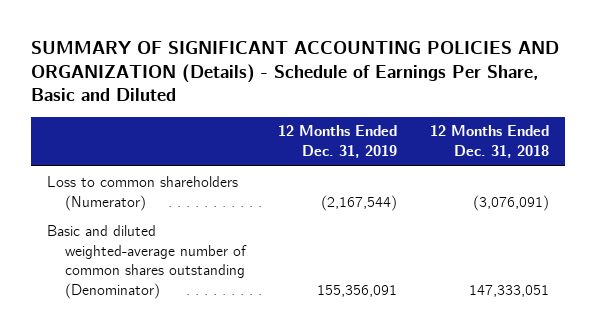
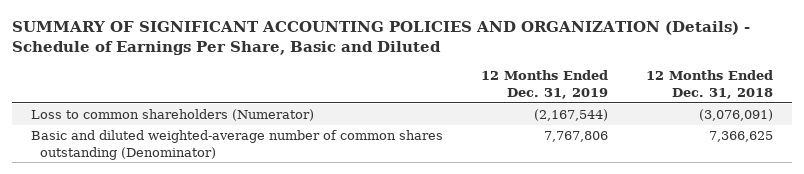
[317,285,398,298] 155,356,091 -> [543,131,608,143] 7,767,806
[468,285,549,298] 147,333,051 -> [708,131,773,143] 7,366,625

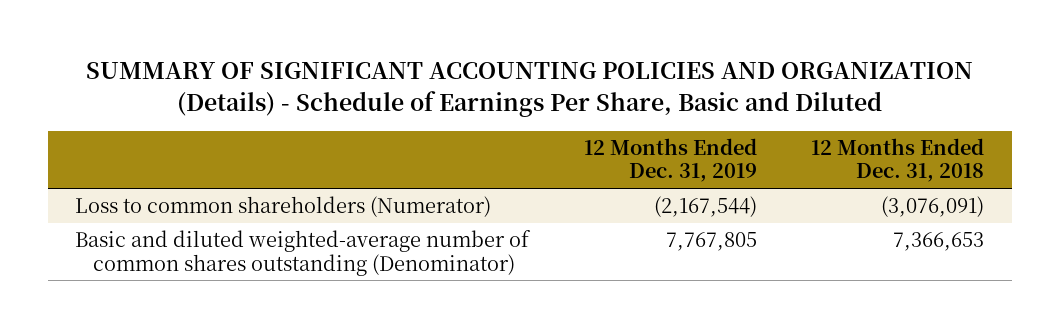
[543,131,608,143] 7,767,806 -> [665,232,757,252] 7,767,805
[708,131,773,143] 7,366,625 -> [893,232,985,252] 7,366,653

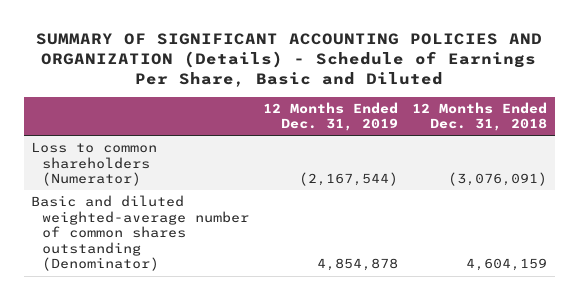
[665,232,757,252] 7,767,805 -> [316,258,398,272] 4,854,878
[893,232,985,252] 7,366,653 -> [466,258,548,272] 4,604,159

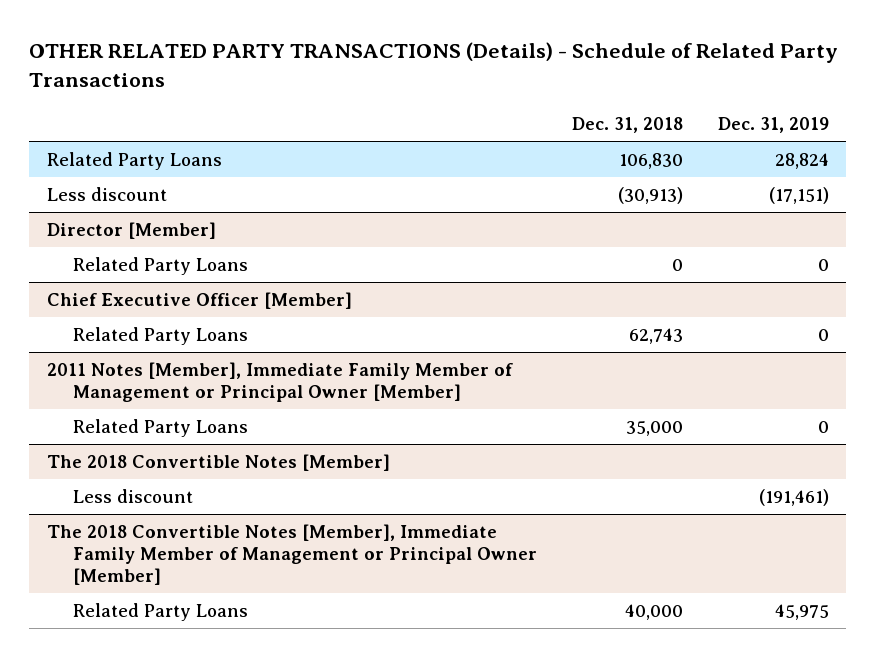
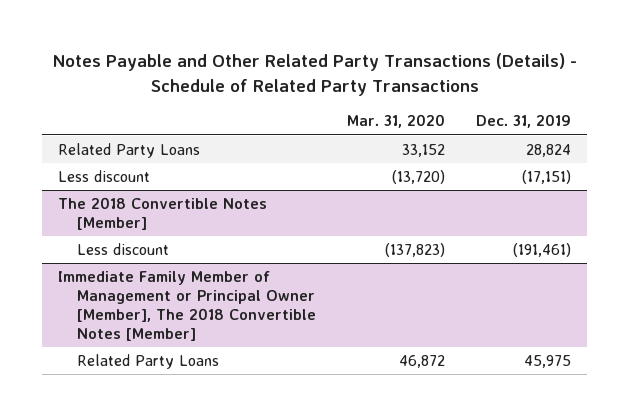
[29,42,839,88] OTHER RELATED PARTY TRANSACTIONS (Details) - Schedule of Related Party Transactions -> [52,53,577,96] Notes Payable and Other Related Party Transactions (Details) - Schedule of Related Party Transactions
[571,116,683,133] Dec. 31, 2018 -> none
none -> [347,114,446,129] Mar. 31, 2020
[46,222,216,240] Director [Member] -> none
[73,257,249,276] Related Party Loans -> none
[46,292,352,310] Chief Executive Officer [Member] -> none
[73,327,249,346] Related Party Loans -> none
[46,362,513,403] 2011 Notes [Member], Immediate Family Member of Management or Principal Owner [Member] -> none
[73,419,249,438] Related Party Loans -> none
[46,524,538,586] The 2018 Convertible Notes [Member], Immediate Family Member of Management or Principal Owner [Member] -> [57,270,317,341] Immediate Family Member of Management or Principal Owner [Member], The 2018 Convertible Notes [Member]

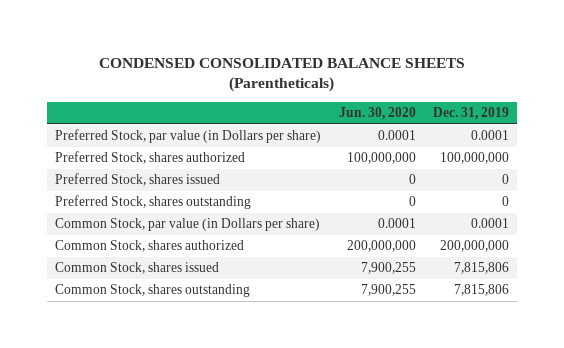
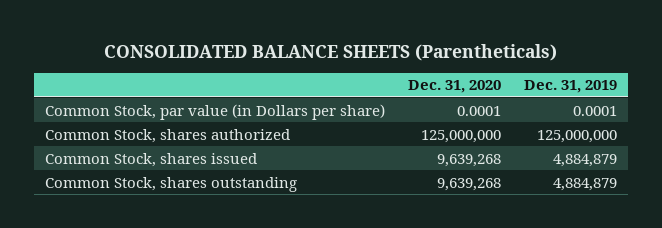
[99,57,466,93] CONDENSED CONSOLIDATED BALANCE SHEETS (Parentheticals) -> [104,43,558,61] CONSOLIDATED BALANCE SHEETS (Parentheticals)
[338,107,416,121] Jun. 30, 2020 -> none
none -> [408,80,502,94] Dec. 31, 2020
[55,129,322,144] Preferred Stock, par value (in Dollars per share) -> none
[55,151,246,165] Preferred Stock, shares authorized -> none
[55,173,221,187] Preferred Stock, shares issued -> none
[55,195,252,210] Preferred Stock, shares outstanding -> none
[439,240,509,253] 200,000,000 -> [536,129,617,143] 125,000,000
[453,262,509,275] 7,815,806 -> [552,153,617,167] 4,884,879
[453,284,509,297] 7,815,806 -> [552,177,617,191] 4,884,879

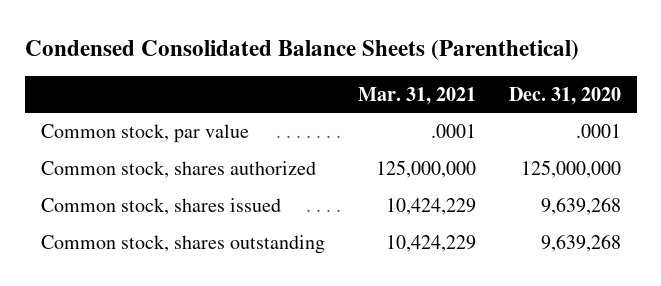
[104,43,558,61] CONSOLIDATED BALANCE SHEETS (Parentheticals) -> [24,39,579,60] Condensed Consolidated Balance Sheets (Parenthetical)
[523,80,617,94] Dec. 31, 2019 -> none
none -> [357,86,476,105] Mar. 31, 2021
[45,103,386,120] Common Stock, par value (in Dollars per share) -> [40,123,249,143] Common stock, par value
[457,105,502,116] 0.0001 -> [575,123,621,138] .0001
[45,128,291,143] Common Stock, shares authorized -> [40,160,316,178] Common stock, shares authorized
[45,152,258,167] Common Stock, shares issued -> [40,197,281,215] Common stock, shares issued
[45,176,298,192] Common Stock, shares outstanding -> [40,234,325,254] Common stock, shares outstanding

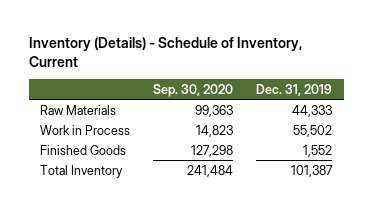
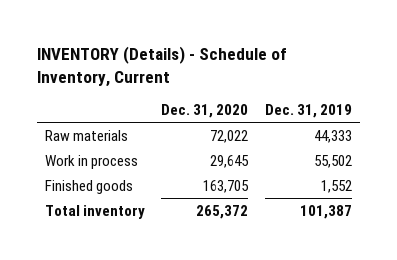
[28,36,302,67] Inventory (Details) - Schedule of Inventory, Current -> [36,45,287,87] INVENTORY (Details) - Schedule of Inventory, Current
[153,83,234,97] Sep. 30, 2020 -> none
none -> [161,104,249,119] Dec. 31, 2020
[40,104,117,115] Raw Materials -> [45,129,129,141] Raw materials
[40,124,131,135] Work in Process -> [45,154,139,169] Work in process
[40,144,127,155] Finished Goods -> [45,179,134,194] Finished goods
[40,164,124,178] Total Inventory -> [45,204,146,219] Total inventory

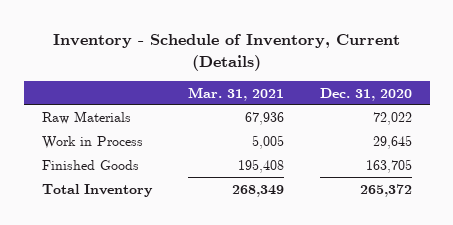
[36,45,287,87] INVENTORY (Details) - Schedule of Inventory, Current -> [52,34,400,71] Inventory - Schedule of Inventory, Current (Details)
[264,104,352,119] Dec. 31, 2019 -> none
none -> [187,86,284,101] Mar. 31, 2021
[45,129,129,141] Raw materials -> [41,110,131,124] Raw Materials
[45,154,139,169] Work in process -> [41,135,143,149] Work in Process
[45,179,134,194] Finished goods -> [41,159,139,170] Finished Goods
[45,204,146,219] Total inventory -> [41,183,153,197] Total Inventory

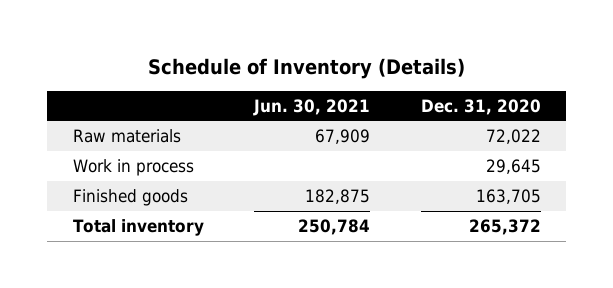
[52,34,400,71] Inventory - Schedule of Inventory, Current (Details) -> [147,57,465,79] Schedule of Inventory (Details)
[187,86,284,101] Mar. 31, 2021 -> none
none -> [253,98,371,116] Jun. 30, 2021
[41,110,131,124] Raw Materials -> [72,128,181,143] Raw materials
[41,135,143,149] Work in Process -> [72,158,194,176] Work in process
[41,159,139,170] Finished Goods -> [72,188,188,206] Finished goods
[41,183,153,197] Total Inventory -> [72,218,204,236] Total inventory

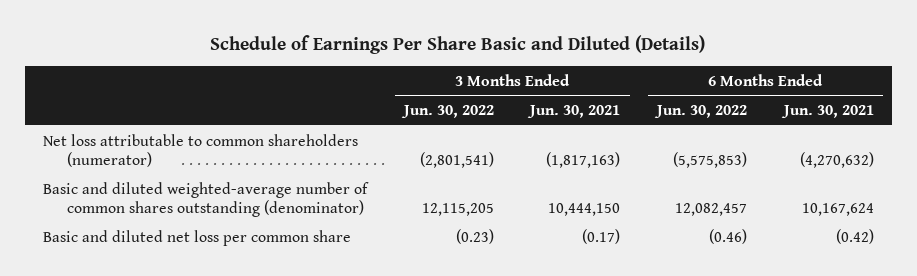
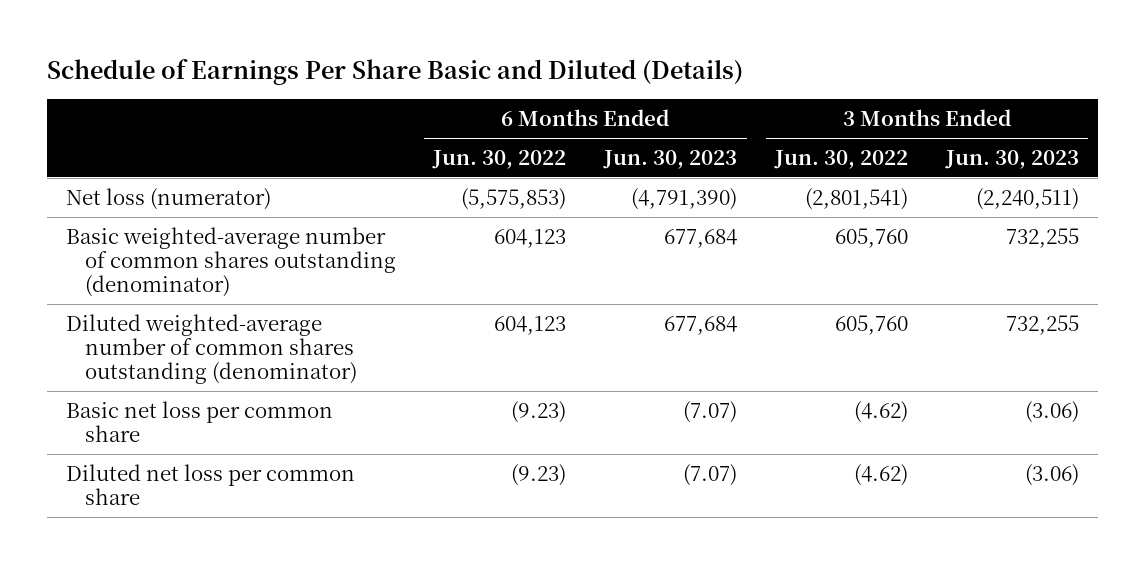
[527,105,621,119] Jun. 30, 2021 -> none
[780,105,874,119] Jun. 30, 2021 -> none
none -> [603,149,738,169] Jun. 30, 2023
none -> [944,149,1079,169] Jun. 30, 2023
[43,133,359,167] Net loss attributable to common shareholders (numerator) -> [66,187,272,210] Net loss (numerator)
[43,181,370,217] Basic and diluted weighted-average number of common shares outstanding (denominator) -> [66,226,396,297] Basic weighted-average number of common shares outstanding (denominator)
[421,202,494,216] 12,115,205 -> [834,227,908,248] 605,760
[675,202,748,216] 12,082,457 -> [494,228,567,248] 604,123
none -> [66,313,357,384] Diluted weighted-average number of common shares outstanding (denominator)
[43,229,352,246] Basic and diluted net loss per common share -> [66,400,334,442] Basic net loss per common share
[455,228,494,244] (0.23) -> [853,400,908,423] (4.62)
[709,228,748,244] (0.46) -> [511,400,567,423] (9.23)
none -> [66,463,356,505] Diluted net loss per common share

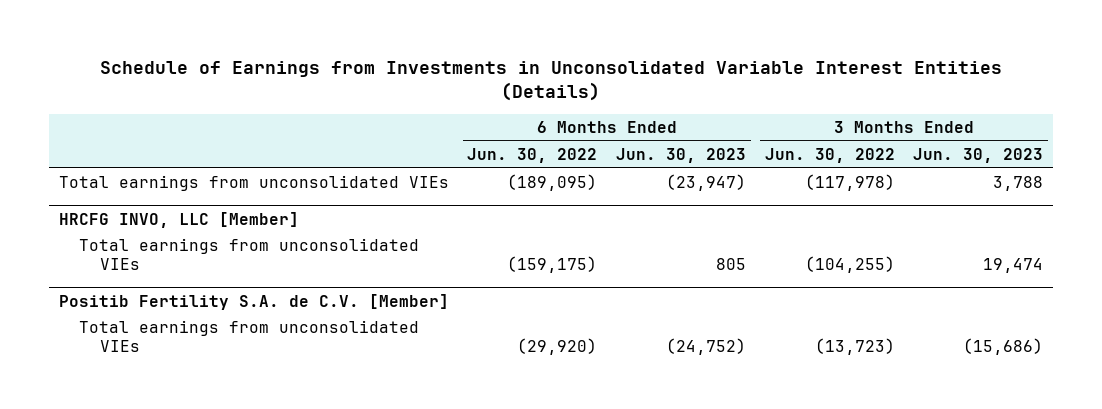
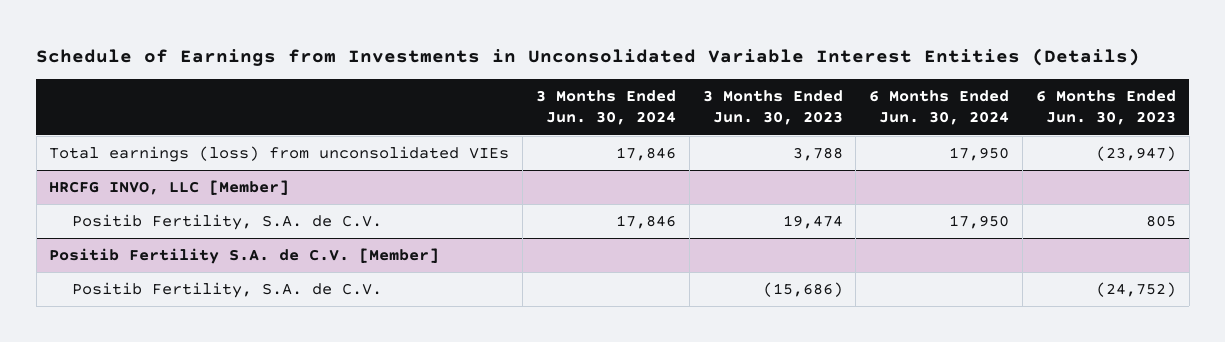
[467,147,598,163] Jun. 30, 2022 -> none
[764,147,895,163] Jun. 30, 2022 -> none
none -> [536,90,677,126] 3 Months Ended Jun. 30, 2024
none -> [869,90,1010,126] 6 Months Ended Jun. 30, 2024
[58,175,449,192] Total earnings from unconsolidated VIEs -> [49,145,510,162] Total earnings (loss) from unconsolidated VIEs
[79,238,420,270] Total earnings from unconsolidated VIEs -> [71,213,382,230] Positib Fertility, S.A. de C.V.
[79,320,420,352] Total earnings from unconsolidated VIEs -> [71,281,382,298] Positib Fertility, S.A. de C.V.

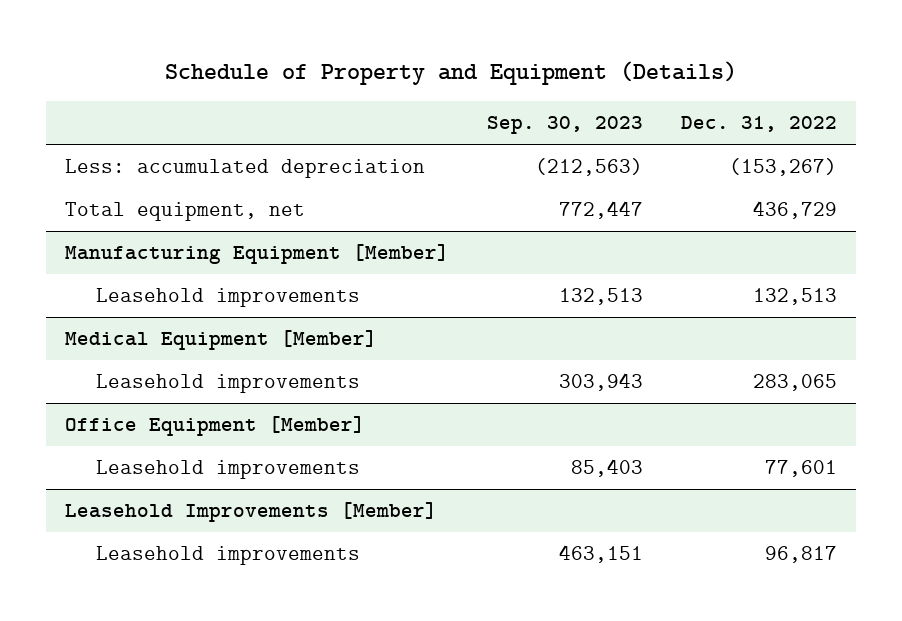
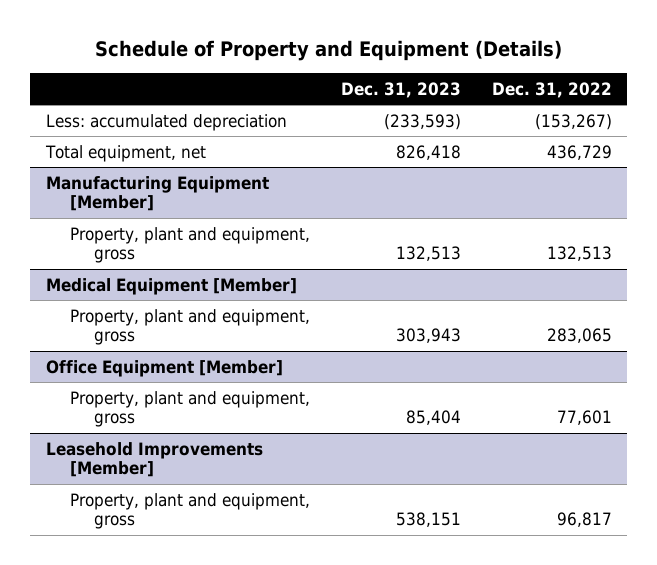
[486,116,643,135] Sep. 30, 2023 -> none
none -> [340,81,461,98] Dec. 31, 2023
[95,288,360,308] Leasehold improvements -> [69,226,310,264] Property, plant and equipment, gross
[95,374,360,394] Leasehold improvements -> [69,308,310,346] Property, plant and equipment, gross
[95,460,360,480] Leasehold improvements -> [69,390,310,428] Property, plant and equipment, gross
[95,546,360,566] Leasehold improvements -> [69,492,310,530] Property, plant and equipment, gross

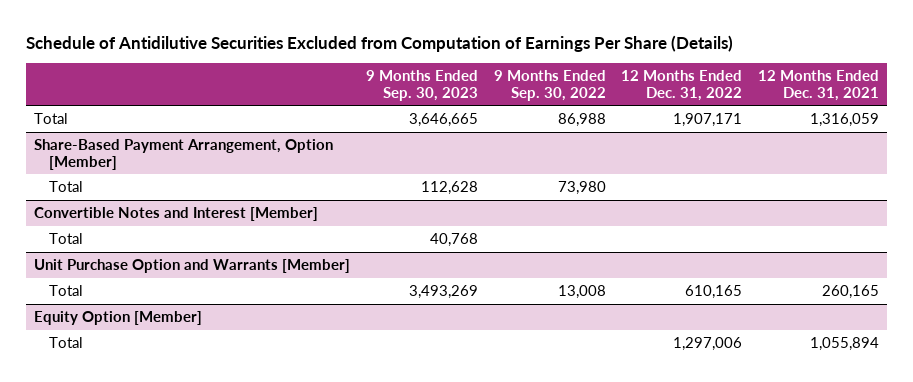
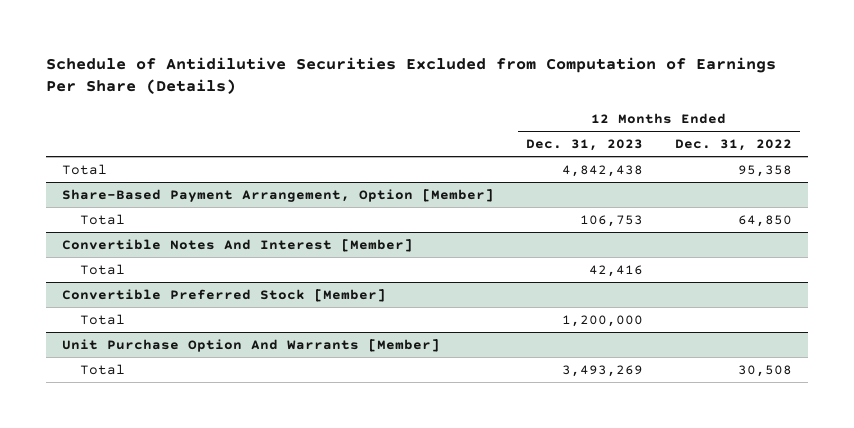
[365,70,478,101] 9 Months Ended Sep. 30, 2023 -> none
[493,70,606,101] 9 Months Ended Sep. 30, 2022 -> none
[757,70,879,101] 12 Months Ended Dec. 31, 2021 -> none
none -> [526,139,644,152] Dec. 31, 2023
[673,113,743,128] 1,907,171 -> [738,164,793,177] 95,358
none -> [80,213,126,225] Total
none -> [61,238,413,252] Convertible Notes And Interest [Member]
[34,207,319,222] Convertible Notes and Interest [Member] -> none
none -> [61,288,386,302] Convertible Preferred Stock [Member]
[34,311,203,326] Equity Option [Member] -> none
[49,337,84,349] Total -> none
[34,259,351,274] Unit Purchase Option and Warrants [Member] -> [61,338,440,352] Unit Purchase Option And Warrants [Member]
[685,285,743,300] 610,165 -> [738,364,793,377] 30,508

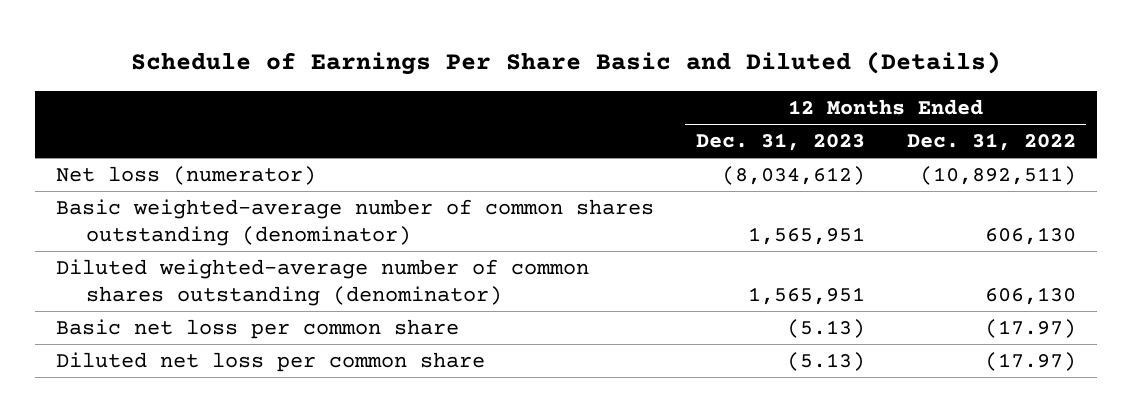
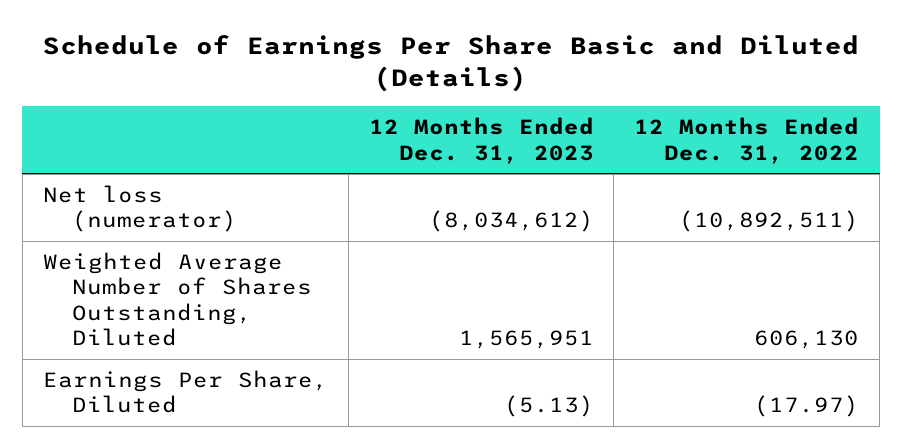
[55,199,654,246] Basic weighted-average number of common shares outstanding (denominator) -> none
[55,319,459,340] Basic net loss per common share -> none
[55,259,589,306] Diluted weighted-average number of common shares outstanding (denominator) -> [42,252,312,347] Weighted Average Number of Shares Outstanding, Diluted
[55,352,485,373] Diluted net loss per common share -> [42,370,328,414] Earnings Per Share, Diluted

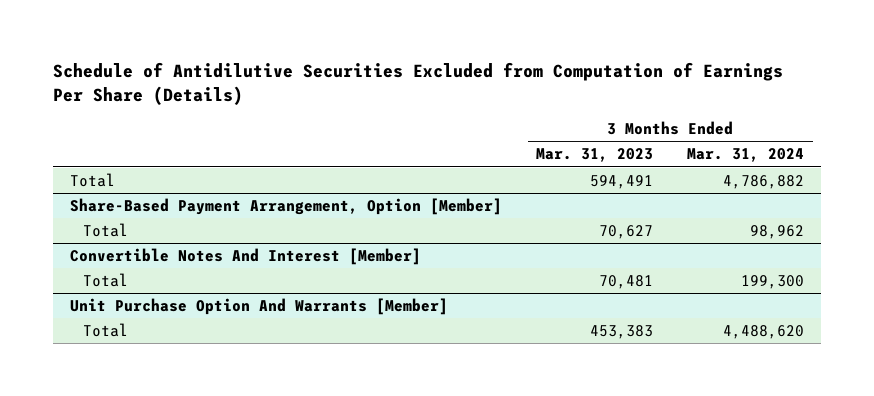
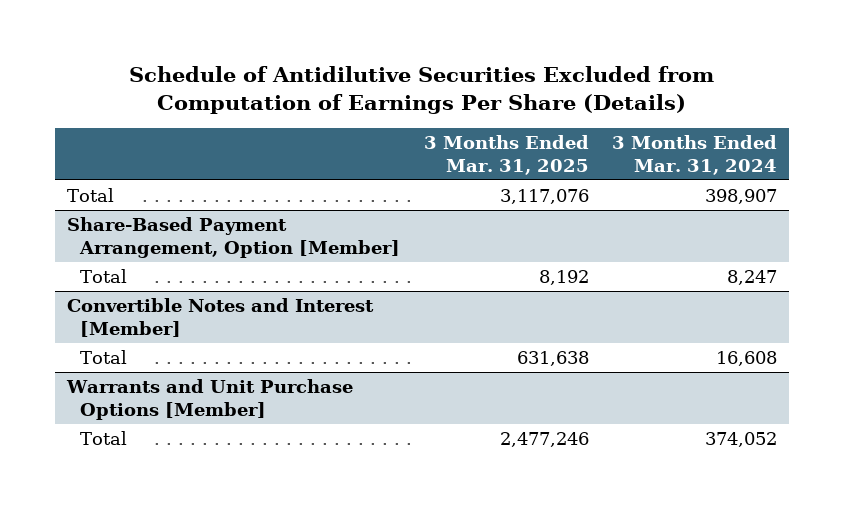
[536,148,654,163] Mar. 31, 2023 -> none
none -> [423,134,589,175] 3 Months Ended Mar. 31, 2025
[723,175,805,190] 4,786,882 -> [705,189,778,205] 398,907
[750,225,805,240] 98,962 -> [727,270,778,286] 8,247
[70,248,422,266] Convertible Notes And Interest [Member] -> [66,298,374,338] Convertible Notes and Interest [Member]
[741,275,805,290] 199,300 -> [716,351,778,367] 16,608
[70,298,449,316] Unit Purchase Option And Warrants [Member] -> [65,379,353,421] Warrants and Unit Purchase Options [Member]
[723,325,805,340] 4,488,620 -> [705,432,778,448] 374,052

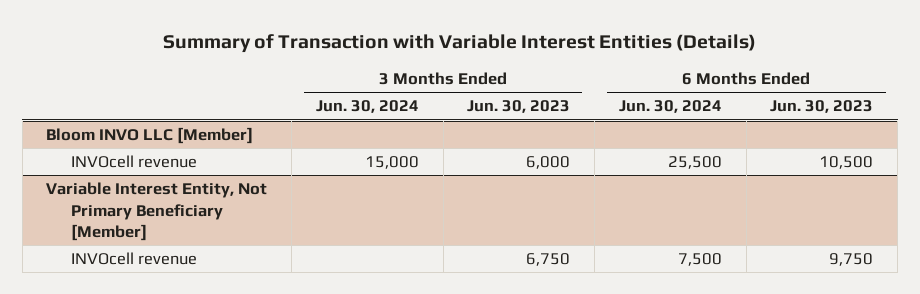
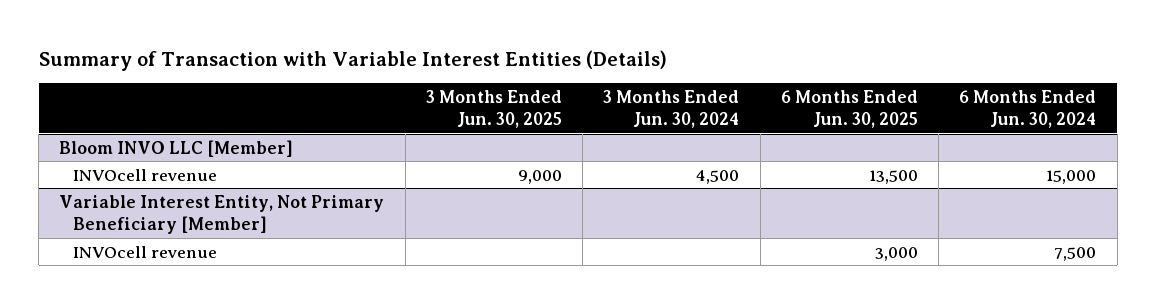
[467,100,571,114] Jun. 30, 2023 -> none
[770,100,874,114] Jun. 30, 2023 -> none
none -> [425,89,562,129] 3 Months Ended Jun. 30, 2025
none -> [780,89,918,129] 6 Months Ended Jun. 30, 2025
[364,156,419,170] 15,000 -> [696,169,740,184] 4,500
[667,156,722,170] 25,500 -> [1046,169,1097,184] 15,000

